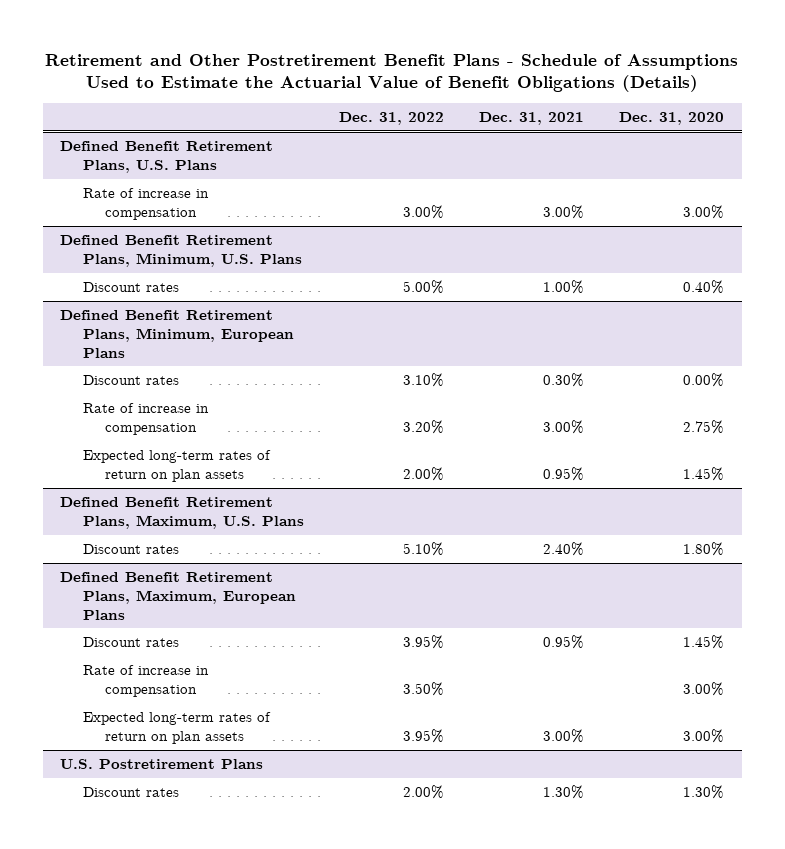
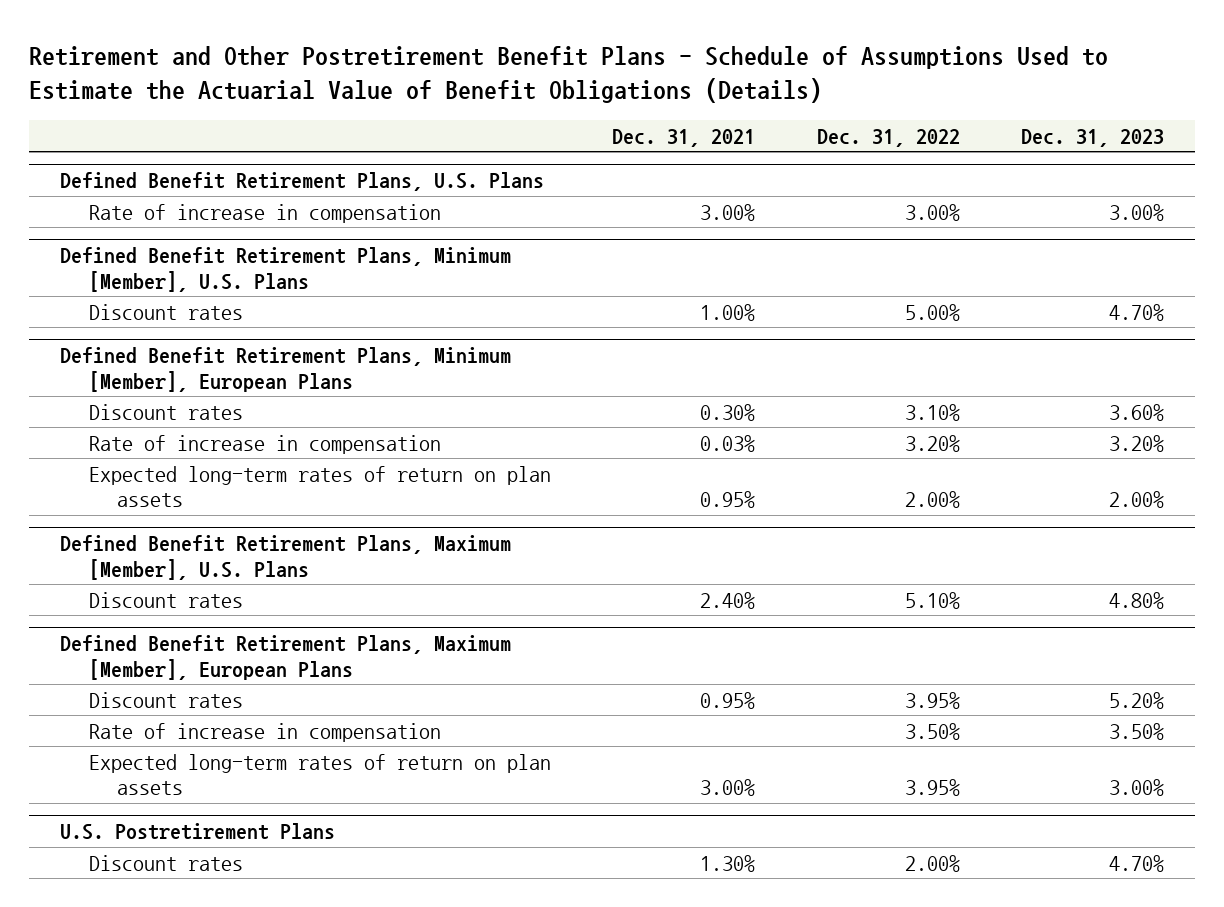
[619,112,725,126] Dec. 31, 2020 -> none
none -> [1021,128,1165,147] Dec. 31, 2023
[60,234,302,267] Defined Benefit Retirement Plans, Minimum, U.S. Plans -> [60,247,512,293] Defined Benefit Retirement Plans, Minimum [Member], U.S. Plans
[60,309,294,358] Defined Benefit Retirement Plans, Minimum, European Plans -> [60,347,512,393] Defined Benefit Retirement Plans, Minimum [Member], European Plans
[543,419,585,434] 3.00% -> [700,434,756,452] 0.03%
[60,496,304,529] Defined Benefit Retirement Plans, Maximum, U.S. Plans -> [60,535,512,581] Defined Benefit Retirement Plans, Maximum [Member], U.S. Plans
[60,571,296,620] Defined Benefit Retirement Plans, Maximum, European Plans -> [60,635,512,681] Defined Benefit Retirement Plans, Maximum [Member], European Plans

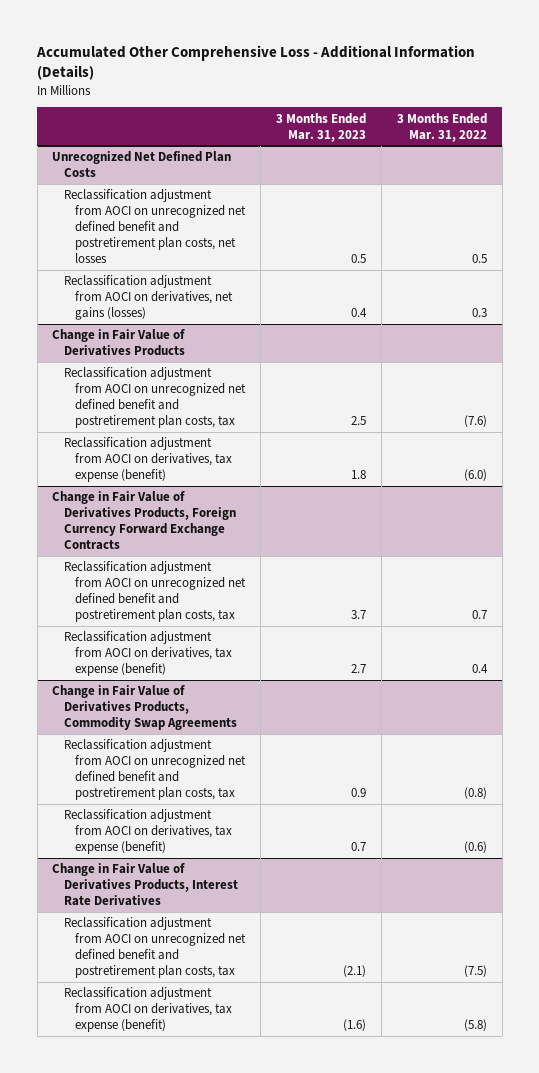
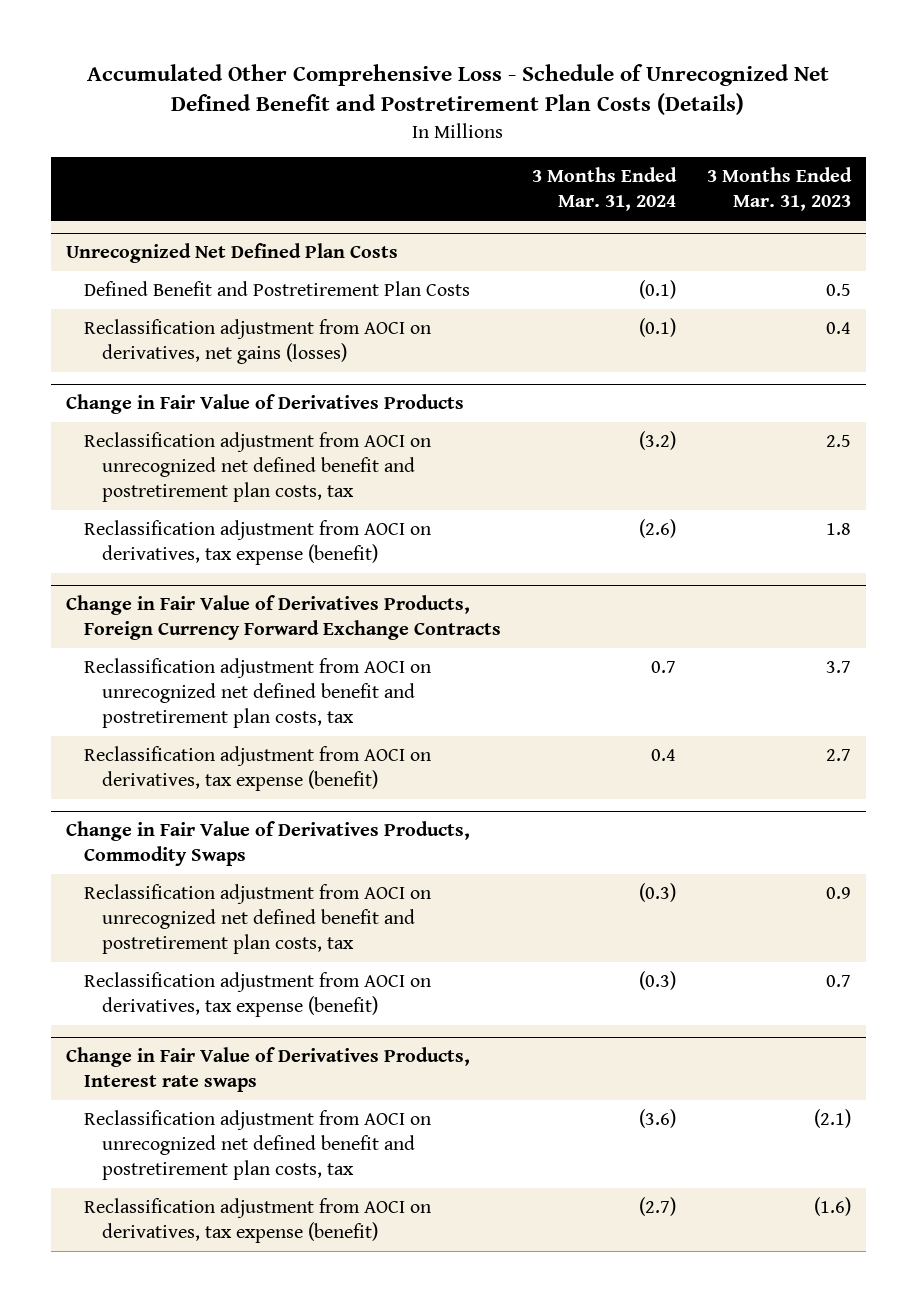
[36,45,476,81] Accumulated Other Comprehensive Loss - Additional Information (Details) -> [87,63,830,116] Accumulated Other Comprehensive Loss - Schedule of Unrecognized Net Defined Benefit and Postretirement Plan Costs (Details)
[396,112,487,142] 3 Months Ended Mar. 31, 2022 -> none
none -> [531,167,677,212] 3 Months Ended Mar. 31, 2024
[63,189,247,263] Reclassification adjustment from AOCI on unrecognized net defined benefit and postretirement plan costs, net losses -> [83,281,470,297] Defined Benefit and Postretirement Plan Costs
[52,685,237,731] Change in Fair Value of Derivatives Products, Commodity Swap Agreements -> [65,821,470,867] Change in Fair Value of Derivatives Products, Commodity Swaps
[52,863,238,907] Change in Fair Value of Derivatives Products, Interest Rate Derivatives -> [65,1047,470,1093] Change in Fair Value of Derivatives Products, Interest rate swaps

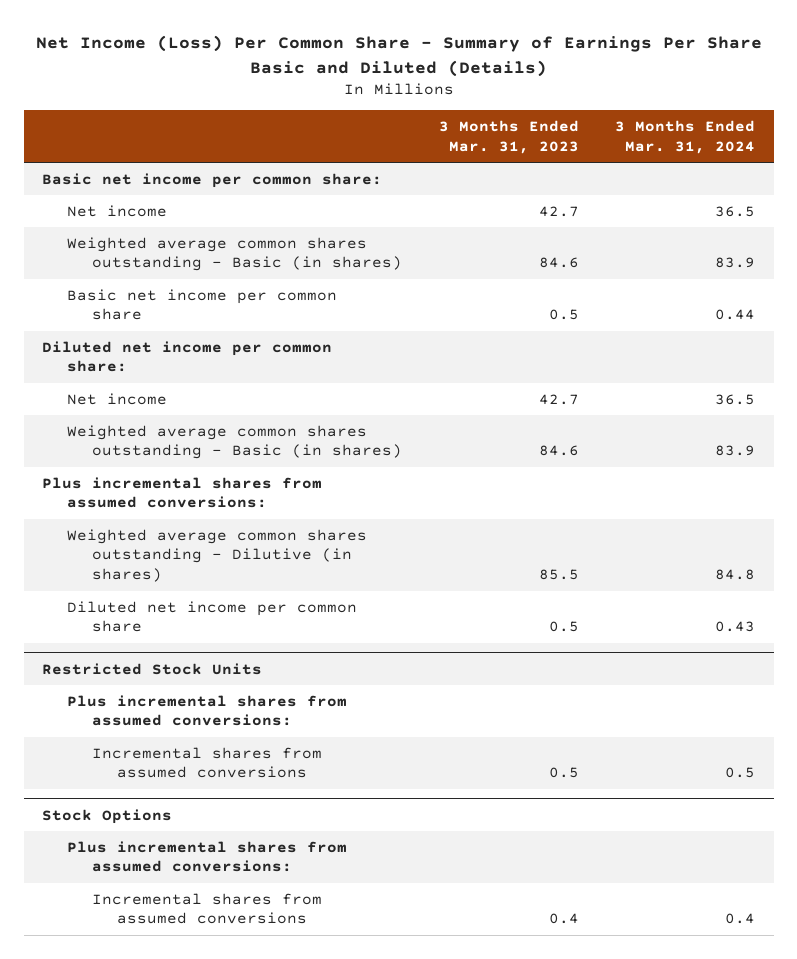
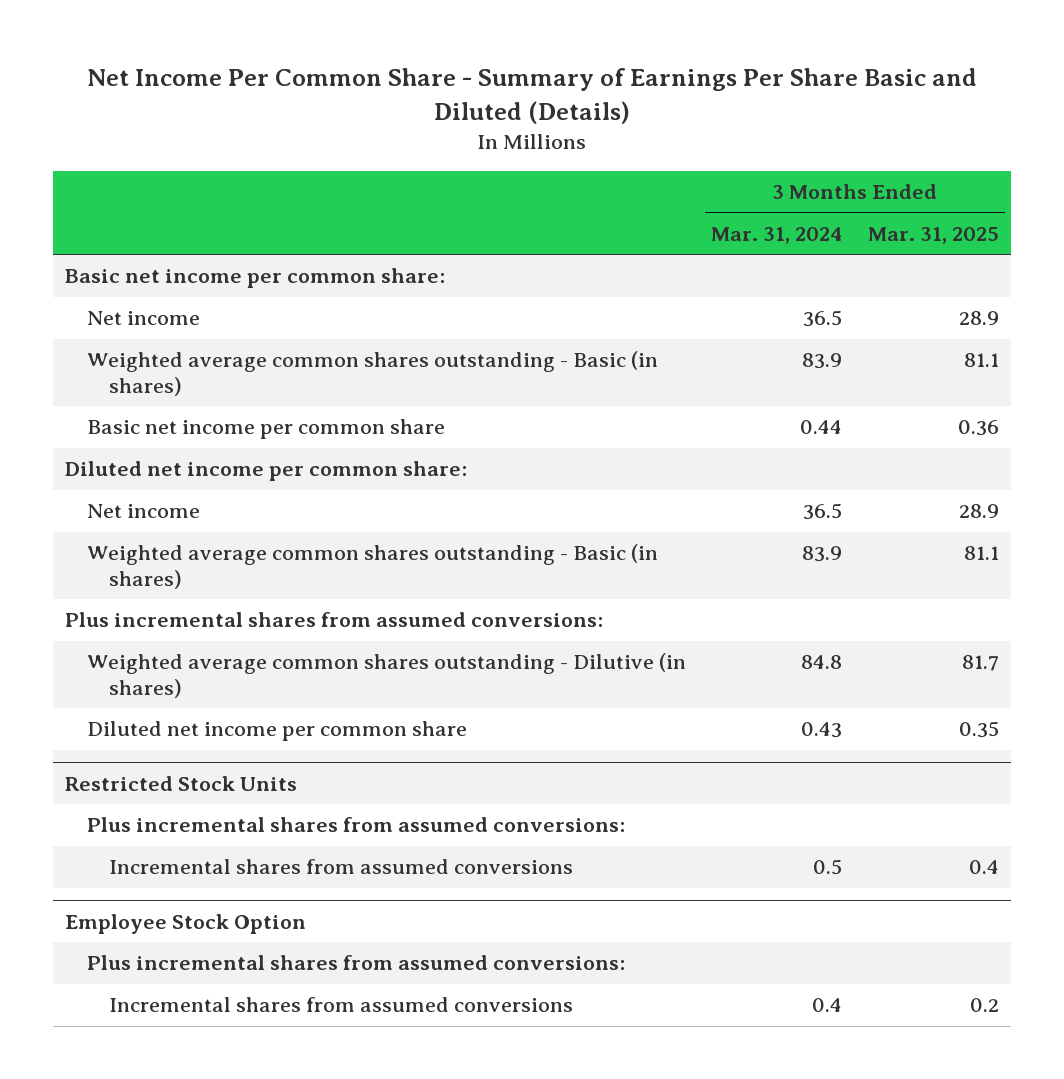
[35,35,762,77] Net Income (Loss) Per Common Share - Summary of Earnings Per Share Basic and Diluted (Details) -> [87,68,978,125] Net Income Per Common Share - Summary of Earnings Per Share Basic and Diluted (Details)
[438,120,579,154] 3 Months Ended Mar. 31, 2023 -> none
none -> [867,227,999,245] Mar. 31, 2025
[42,808,173,824] Stock Options -> [65,914,307,935] Employee Stock Option

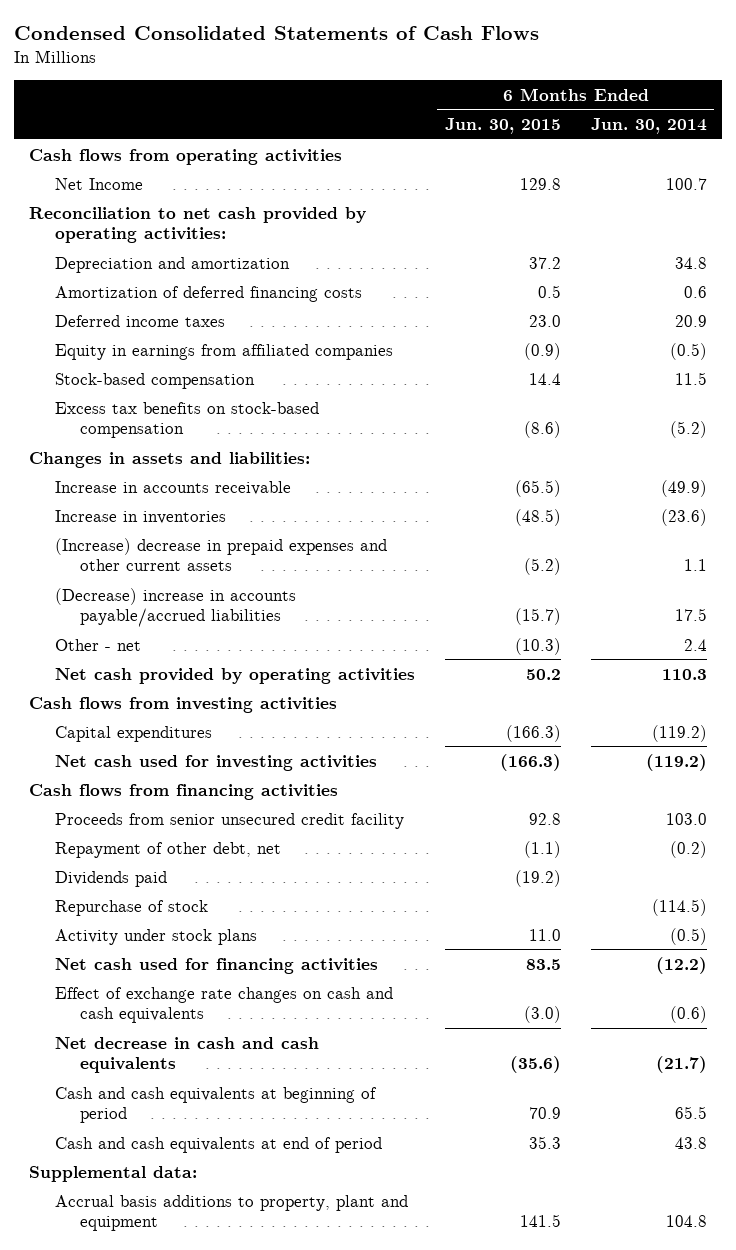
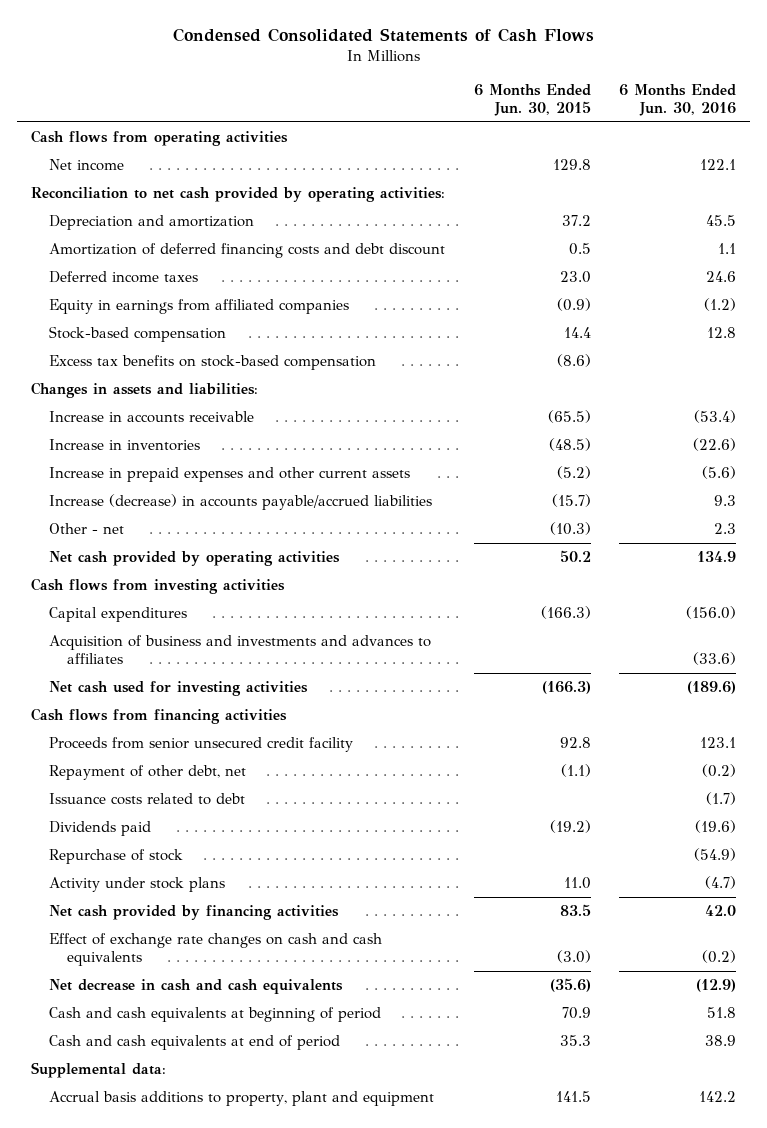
[590,117,707,134] Jun. 30, 2014 -> none
none -> [618,84,736,116] 6 Months Ended Jun. 30, 2016
[54,177,143,190] Net Income -> [49,159,125,172] Net income
[54,285,362,302] Amortization of deferred financing costs -> [49,243,446,259] Amortization of deferred financing costs and debt discount
[54,537,387,571] (Increase) decrease in prepaid expenses and other current assets -> [49,467,411,483] Increase in prepaid expenses and other current assets
[54,587,296,627] (Decrease) increase in accounts payable/accrued liabilities -> [49,494,433,511] Increase (decrease) in accounts payable/accrued liabilities
none -> [49,635,432,664] Acquisition of business and investments and advances to affiliates
none -> [49,793,246,806] Issuance costs related to debt
[54,957,378,974] Net cash used for financing activities -> [49,905,340,921] Net cash provided by financing activities

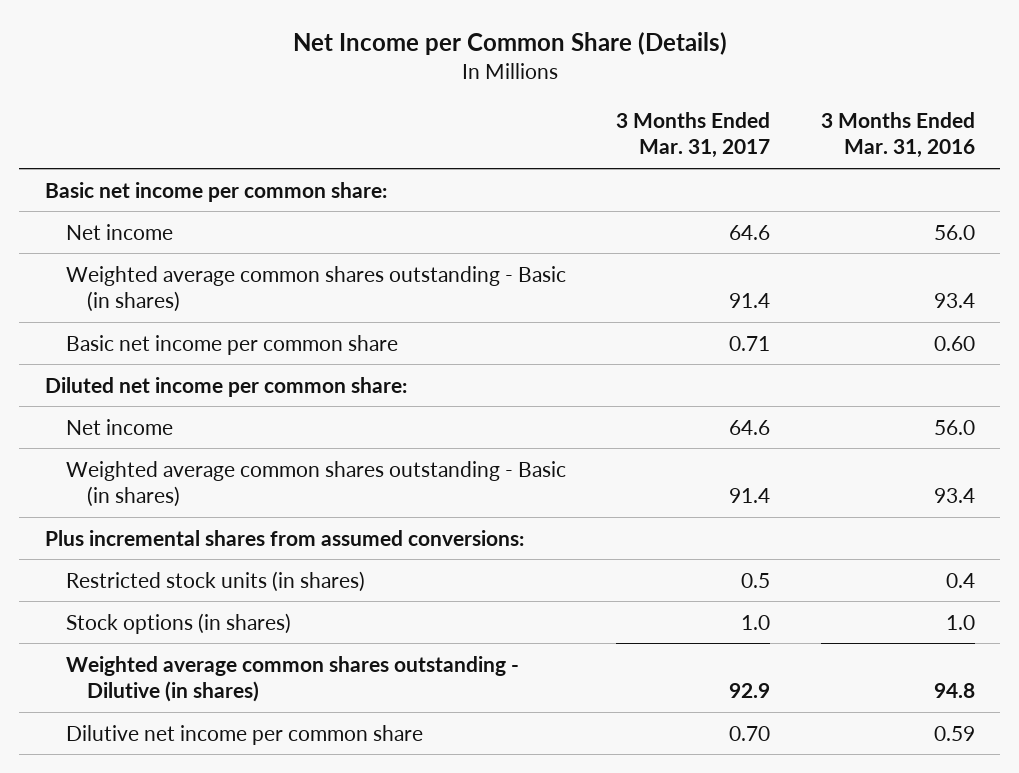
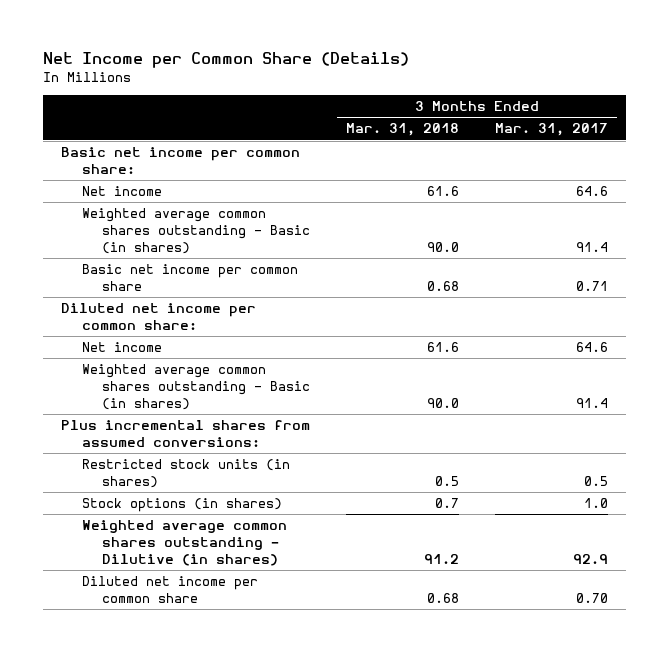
[820,111,975,159] 3 Months Ended Mar. 31, 2016 -> none
none -> [346,123,460,137] Mar. 31, 2018
[65,724,423,745] Dilutive net income per common share -> [81,576,258,603] Diluted net income per common share

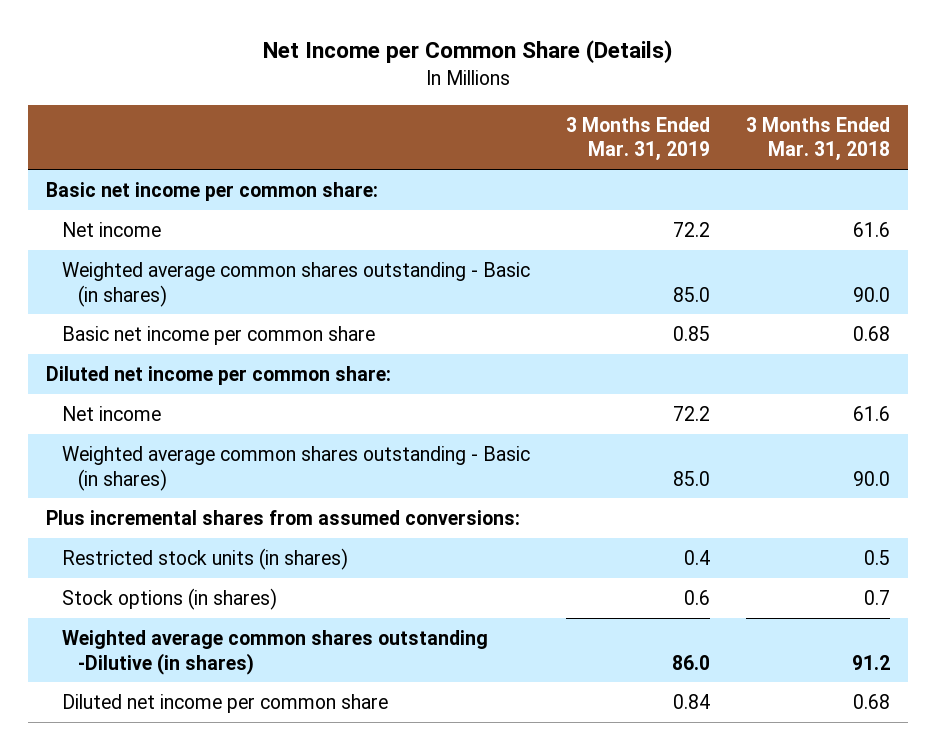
[495,123,609,137] Mar. 31, 2017 -> none
none -> [565,116,710,162] 3 Months Ended Mar. 31, 2019
[81,520,287,566] Weighted average common shares outstanding - Dilutive (in shares) -> [61,629,488,675] Weighted average common shares outstanding -Dilutive (in shares)

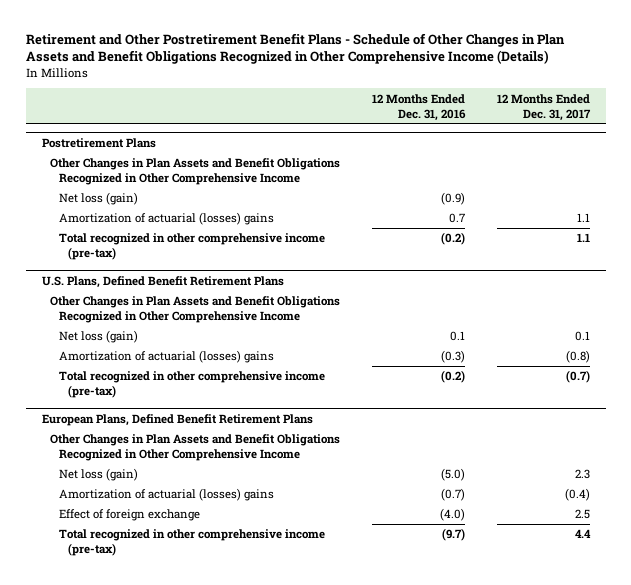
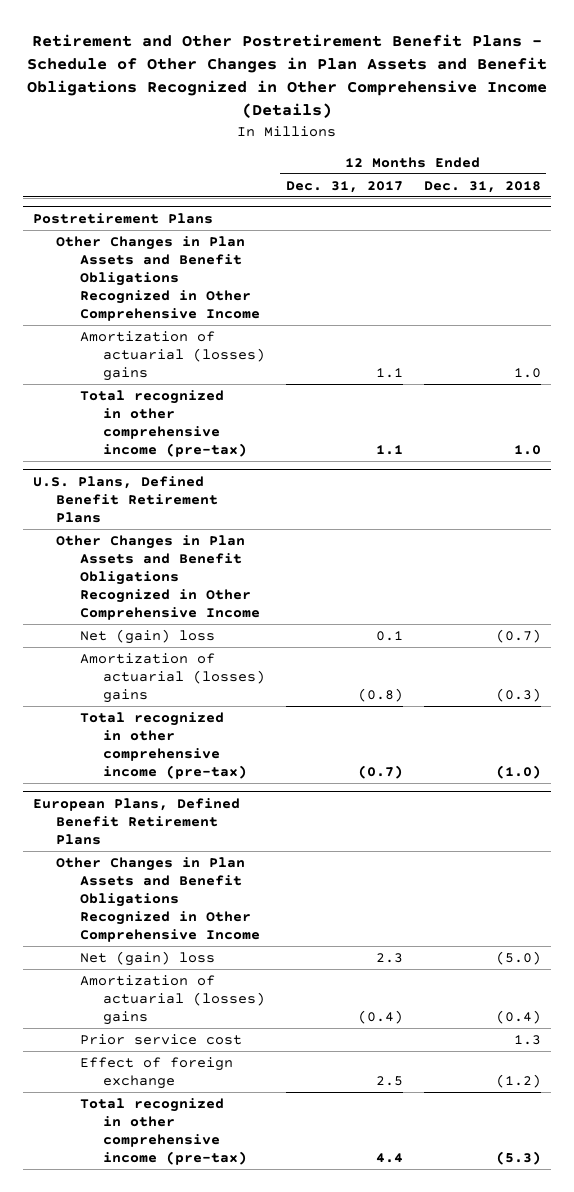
[372,93,467,121] 12 Months Ended Dec. 31, 2016 -> none
none -> [423,180,541,193] Dec. 31, 2018
[59,192,139,206] Net loss (gain) -> none
[59,330,139,344] Net loss (gain) -> [79,629,215,645] Net (gain) loss
[59,468,139,482] Net loss (gain) -> [79,951,215,967] Net (gain) loss
none -> [79,1034,242,1046] Prior service cost

